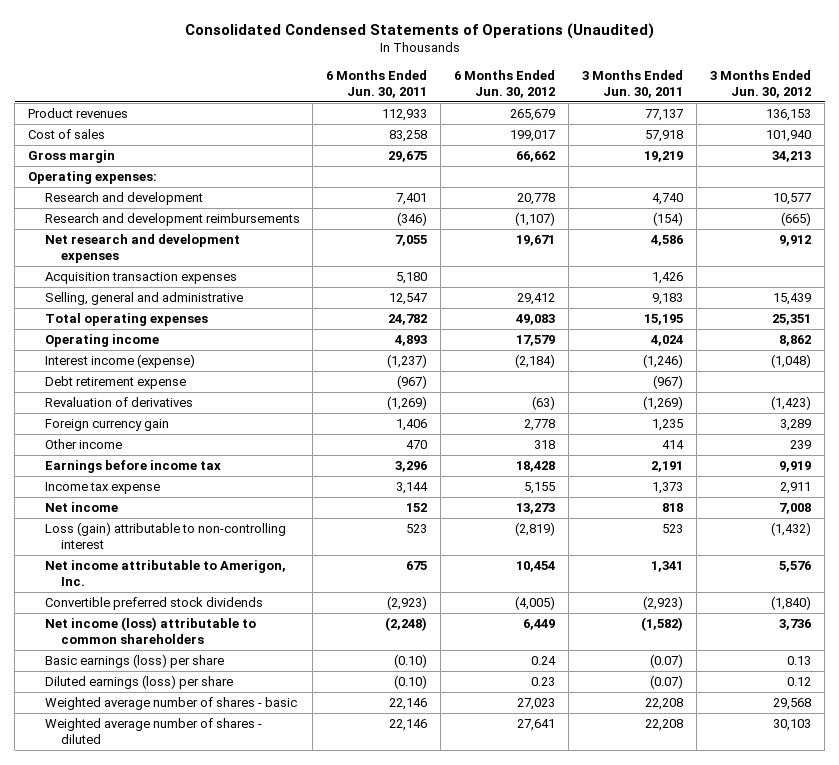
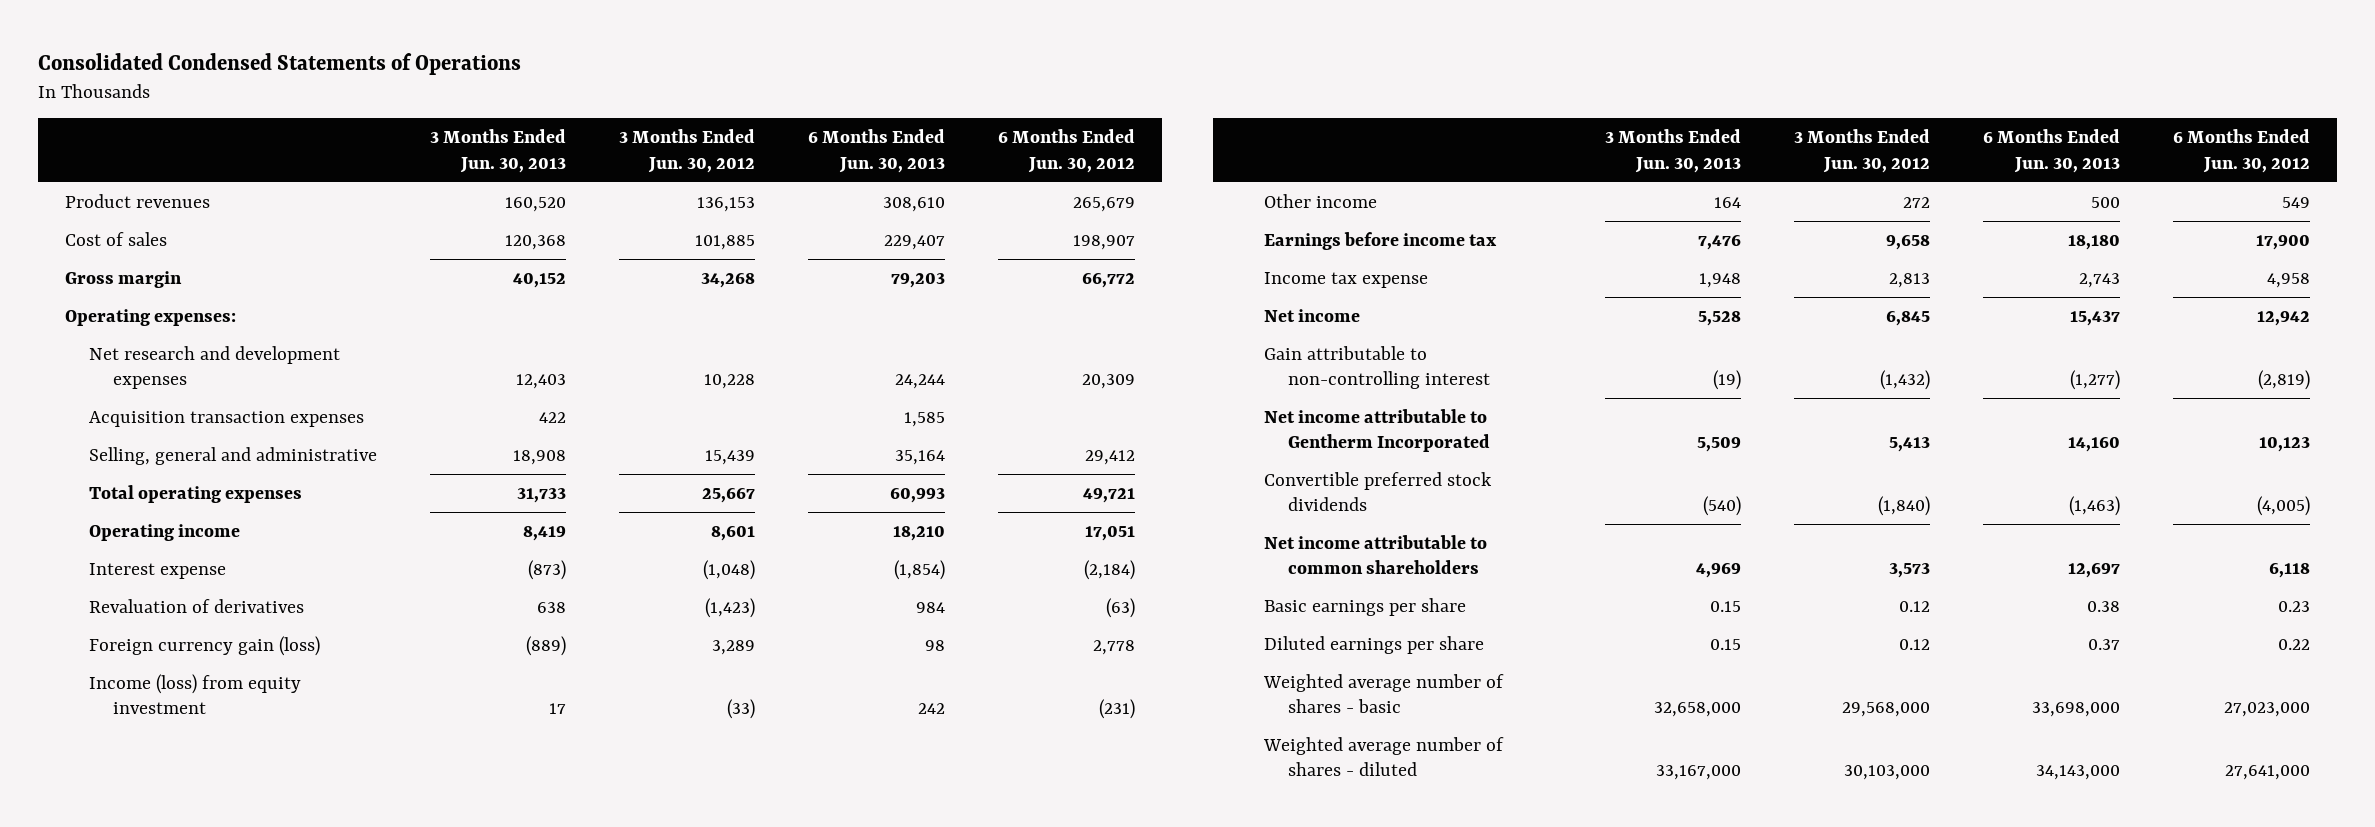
[184,22,654,39] Consolidated Condensed Statements of Operations (Unaudited) -> [38,53,522,76] Consolidated Condensed Statements of Operations
[326,70,428,98] 6 Months Ended Jun. 30, 2011 -> none
[582,70,684,98] 3 Months Ended Jun. 30, 2011 -> none
none -> [429,129,566,173] 3 Months Ended Jun. 30, 2013
none -> [808,129,946,173] 6 Months Ended Jun. 30, 2013
[510,129,556,142] 199,017 -> [1073,234,1136,250] 198,907
[766,129,812,142] 101,940 -> [695,234,756,250] 101,885
[516,150,556,162] 66,662 -> [1082,272,1136,288] 66,772
[772,150,812,162] 34,213 -> [701,272,756,288] 34,268
[44,191,203,205] Research and development -> none
[44,212,300,226] Research and development reimbursements -> none
[516,234,556,246] 19,671 -> [1082,374,1136,390] 20,309
[779,234,812,246] 9,912 -> [704,374,756,390] 10,228
[44,375,186,389] Debt retirement expense -> none
[516,313,556,325] 49,083 -> [1083,487,1136,503] 49,721
[772,313,812,325] 25,351 -> [702,487,756,503] 25,667
[516,334,556,346] 17,579 -> [1085,525,1136,541] 17,051
[779,334,812,346] 8,862 -> [711,525,756,541] 8,601
[44,353,195,368] Interest income (expense) -> [88,562,226,579] Interest expense
[44,418,169,431] Foreign currency gain -> [88,635,320,656] Foreign currency gain (loss)
none -> [88,673,301,715] Income (loss) from equity investment
[534,439,556,449] 318 -> [2282,196,2311,208] 549
[790,439,812,449] 239 -> [1902,196,1930,208] 272
[516,460,556,472] 18,428 -> [2256,234,2311,250] 17,900
[779,460,812,472] 9,919 -> [1885,234,1930,250] 9,658
[524,481,556,494] 5,155 -> [2267,272,2311,288] 4,958
[780,481,812,494] 2,911 -> [1888,272,1930,288] 2,813
[516,502,556,514] 13,273 -> [2257,310,2311,326] 12,942
[779,502,812,514] 7,008 -> [1885,310,1930,326] 6,845
[44,521,286,549] Loss (gain) attributable to non-controlling interest -> [1263,345,1490,390] Gain attributable to non-controlling interest
[44,559,286,586] Net income attributable to Amerigon, Inc. -> [1263,408,1490,453] Net income attributable to Gentherm Incorporated
[516,560,556,572] 10,454 -> [2259,437,2311,453] 10,123
[779,560,812,572] 5,576 -> [1888,437,1930,453] 5,413
[44,616,256,644] Net income (loss) attributable to common shareholders -> [1263,534,1487,575] Net income attributable to common shareholders
[523,618,556,630] 6,449 -> [2269,563,2311,579] 6,118
[779,618,812,630] 3,736 -> [1888,563,1930,579] 3,573
[44,653,224,668] Basic earnings (loss) per share -> [1263,597,1466,616] Basic earnings per share
[531,655,557,665] 0.24 -> [2278,600,2311,612] 0.23
[787,655,812,665] 0.13 -> [1898,600,1930,612] 0.12
[44,674,233,689] Diluted earnings (loss) per share -> [1263,635,1484,654] Diluted earnings per share
[531,676,556,686] 0.23 -> [2278,638,2311,650] 0.22
[517,697,556,710] 27,023 -> [2224,702,2311,718] 27,023,000
[773,697,812,710] 29,568 -> [1841,702,1930,718] 29,568,000
[517,718,556,731] 27,641 -> [2225,765,2311,781] 27,641,000
[773,718,812,731] 30,103 -> [1843,765,1930,781] 30,103,000

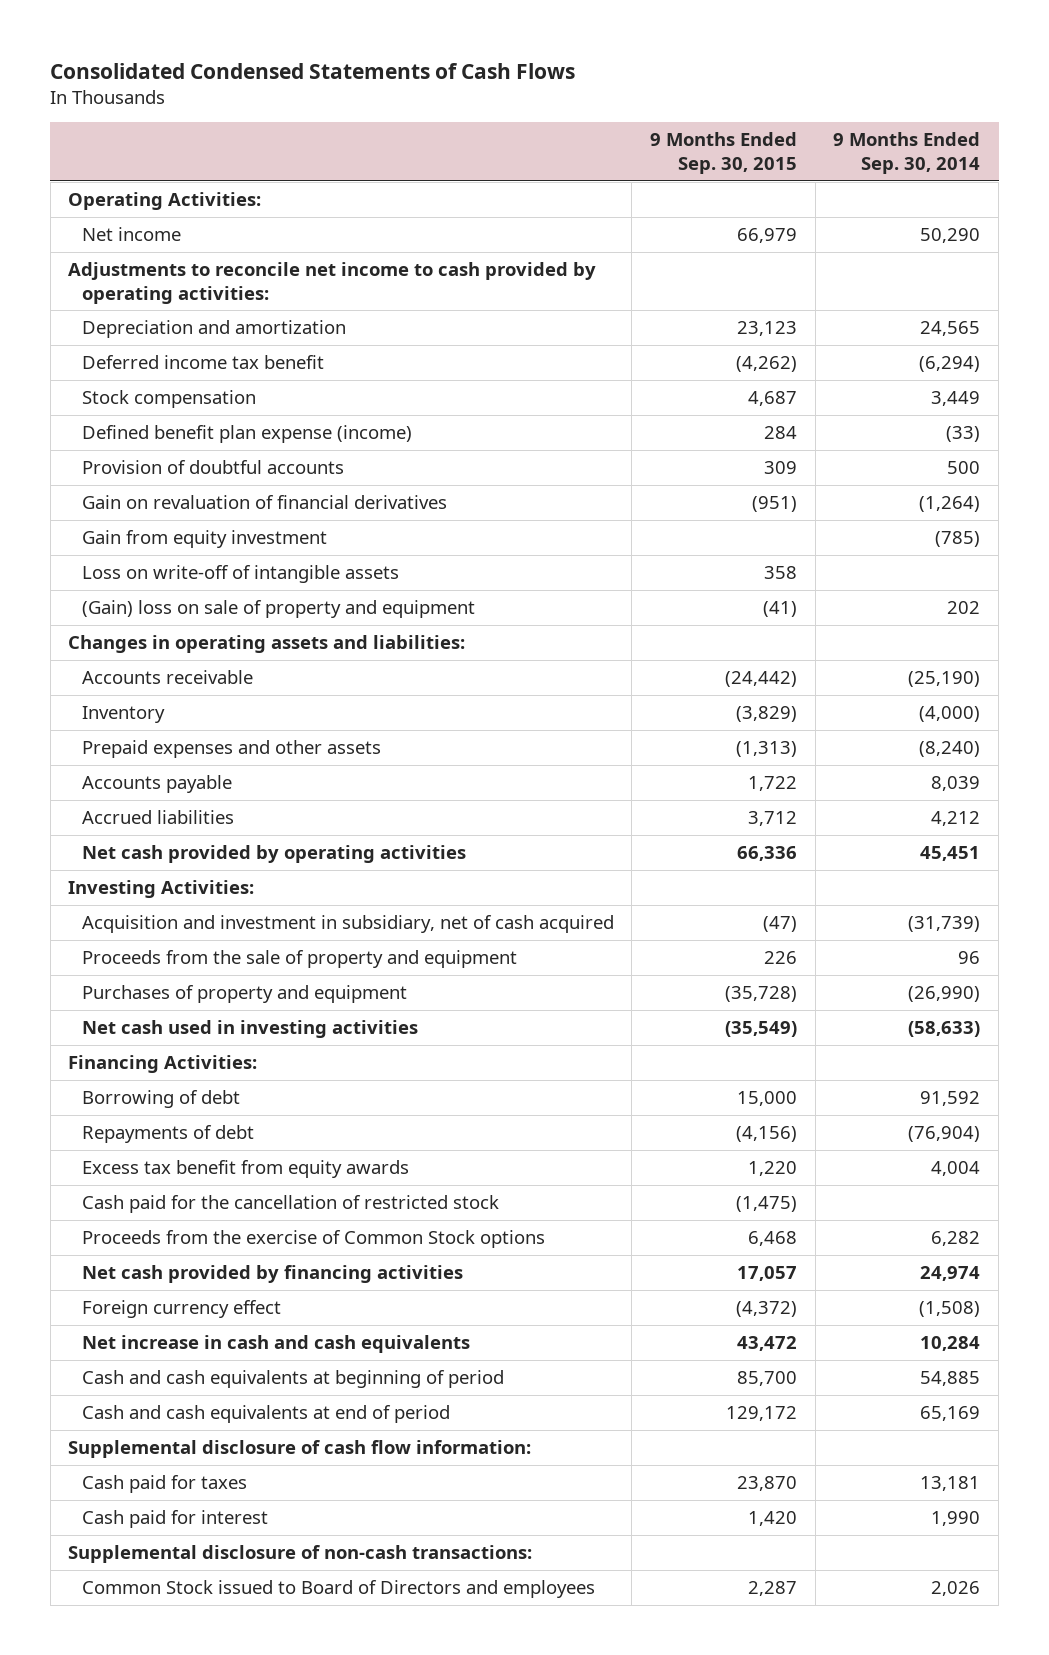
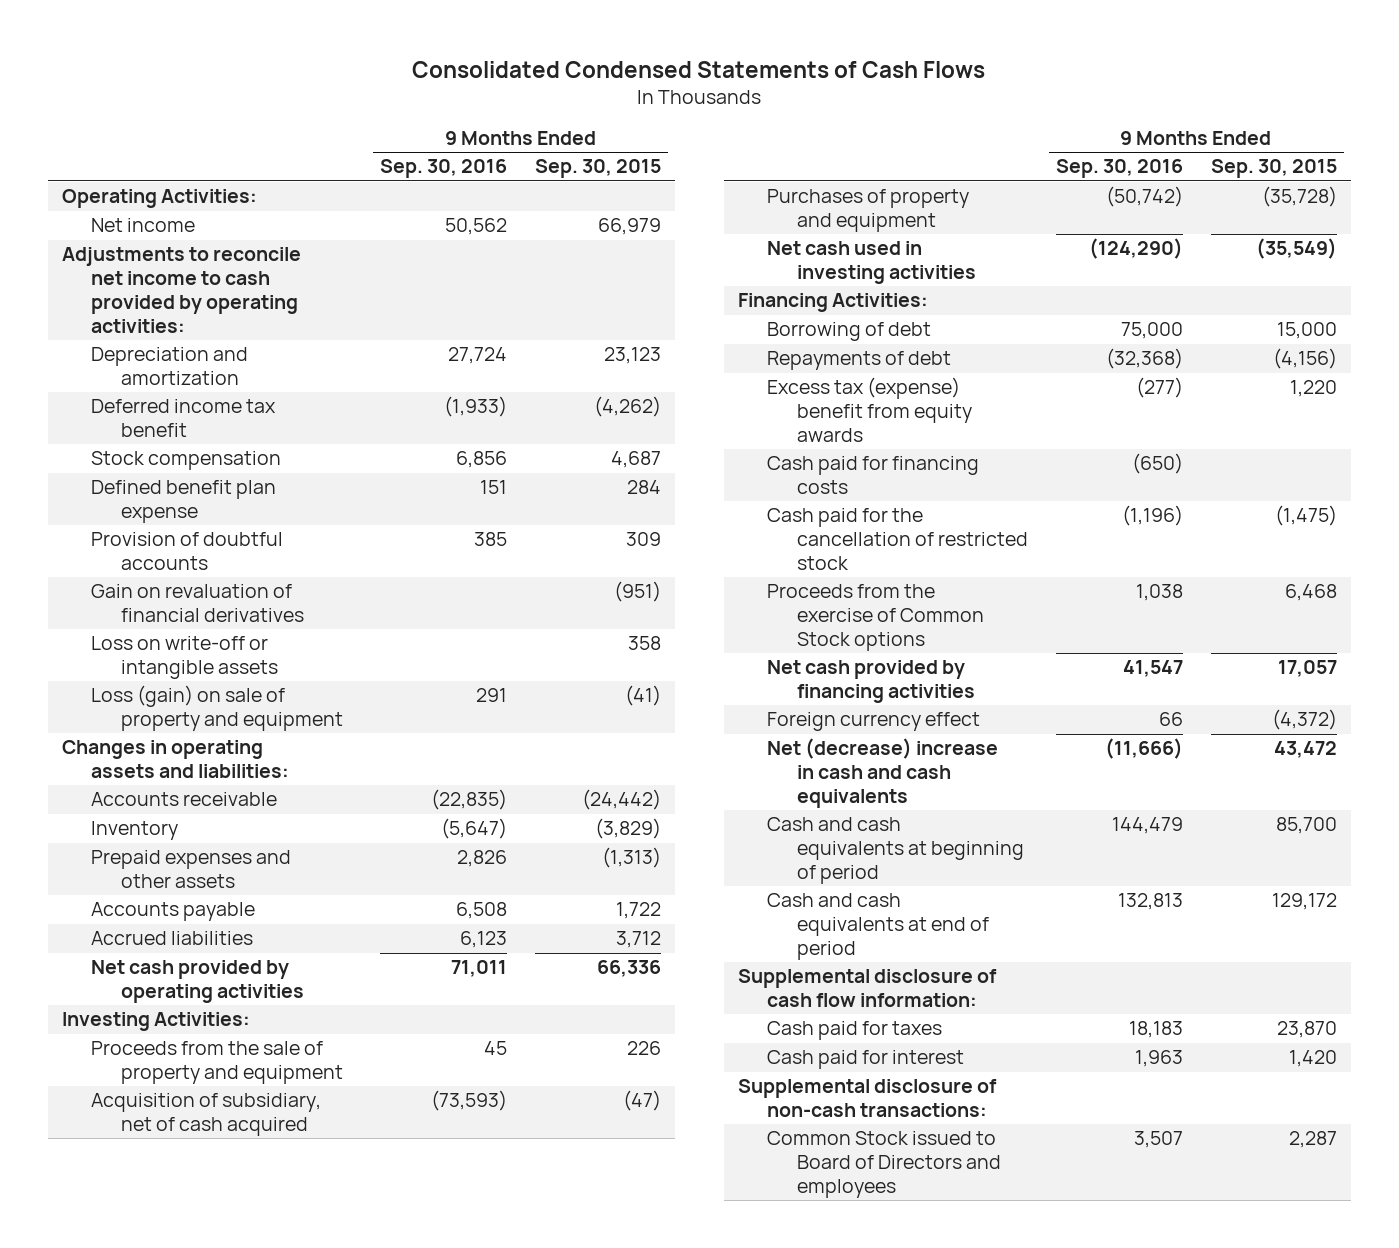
[833,132,981,174] 9 Months Ended Sep. 30, 2014 -> none
none -> [379,159,507,179] Sep. 30, 2016
[81,425,412,444] Defined benefit plan expense (income) -> [91,480,277,524] Defined benefit plan expense
[81,530,327,549] Gain from equity investment -> none
[81,565,399,584] Loss on write-off of intangible assets -> [91,636,278,680] Loss on write-off or intangible assets
[81,600,475,619] (Gain) loss on sale of property and equipment -> [91,685,343,732] Loss (gain) on sale of property and equipment
[81,915,614,934] Acquisition and investment in subsidiary, net of cash acquired -> none
none -> [91,1093,322,1137] Acquisition of subsidiary, net of cash acquired
[81,1160,409,1179] Excess tax benefit from equity awards -> [767,377,972,442] Excess tax (expense) benefit from equity awards
none -> [767,456,980,495] Cash paid for financing costs
[81,1335,470,1354] Net increase in cash and cash equivalents -> [767,738,999,808] Net (decrease) increase in cash and cash equivalents

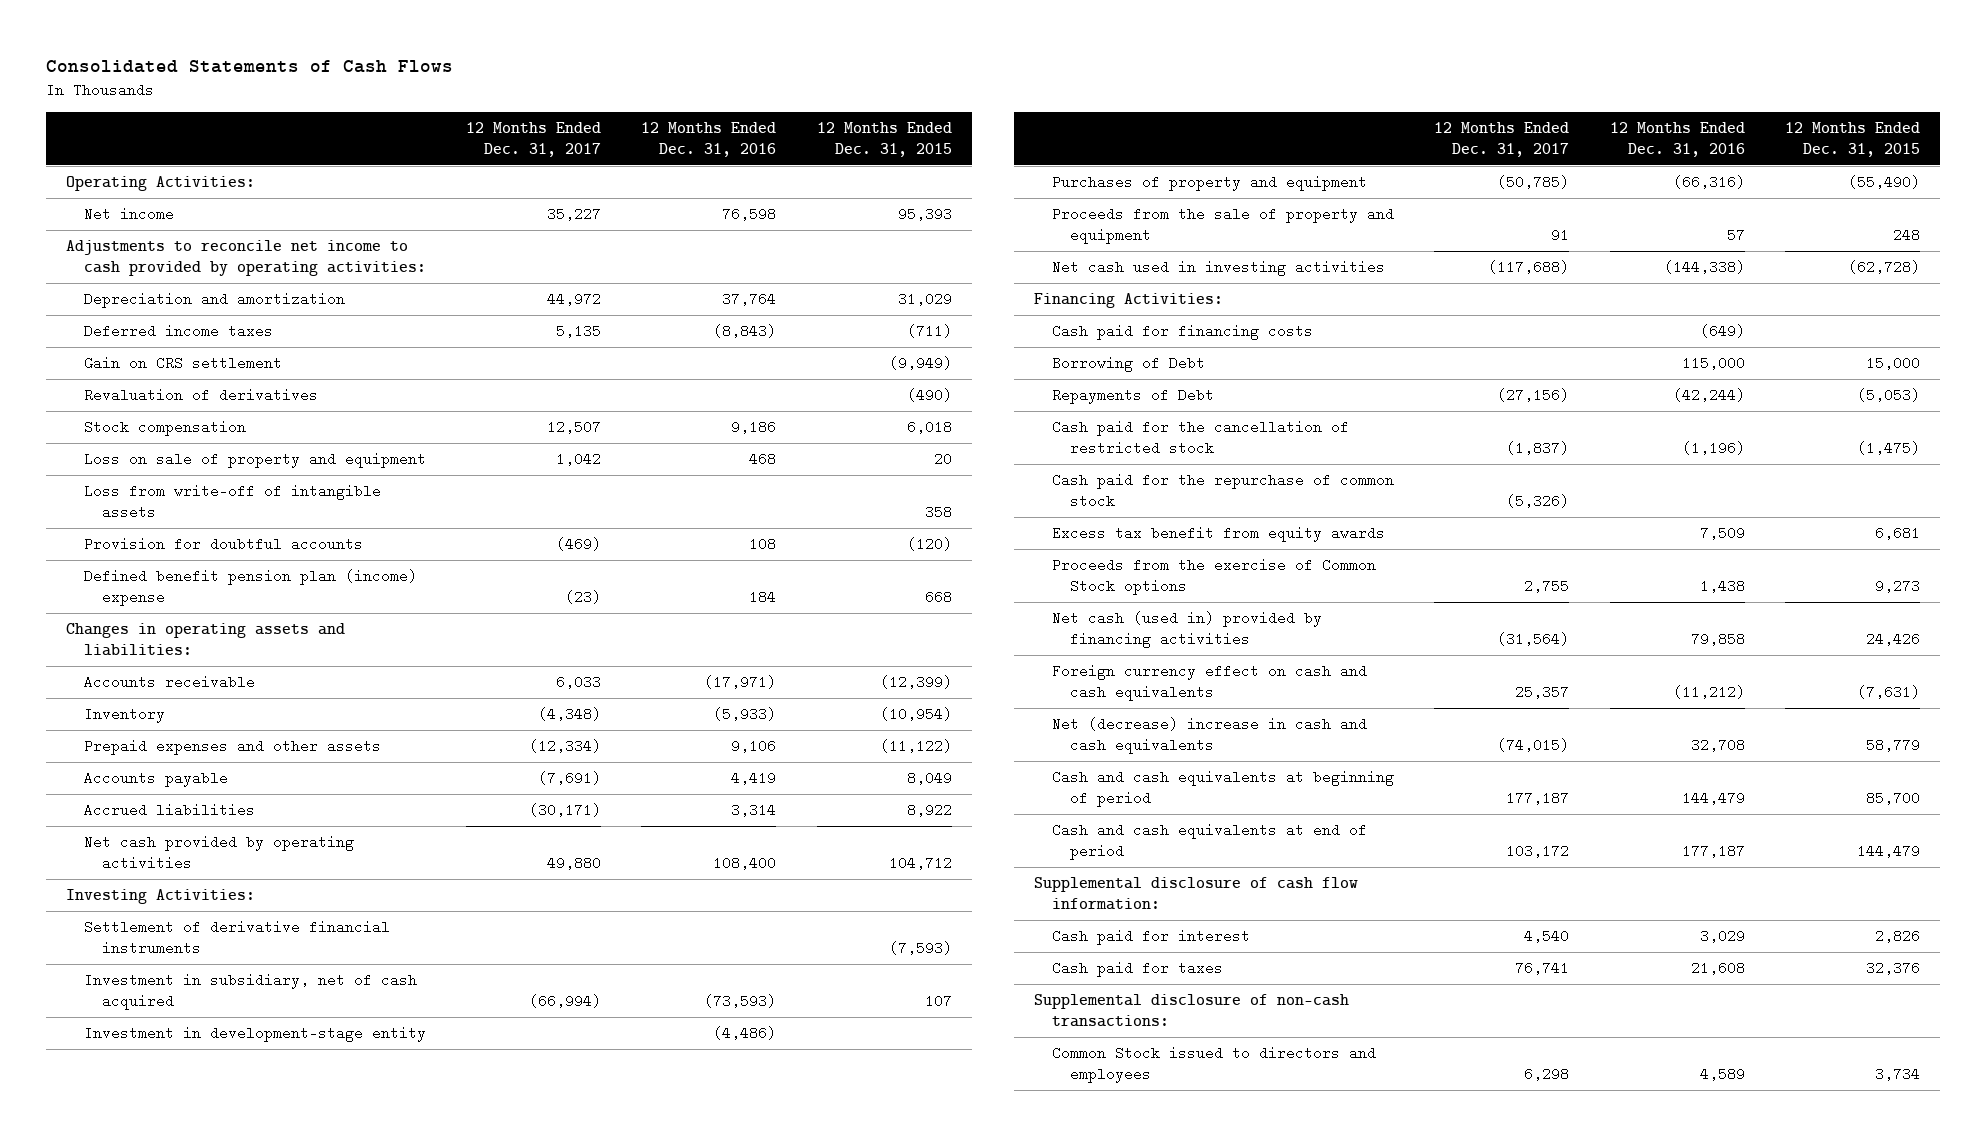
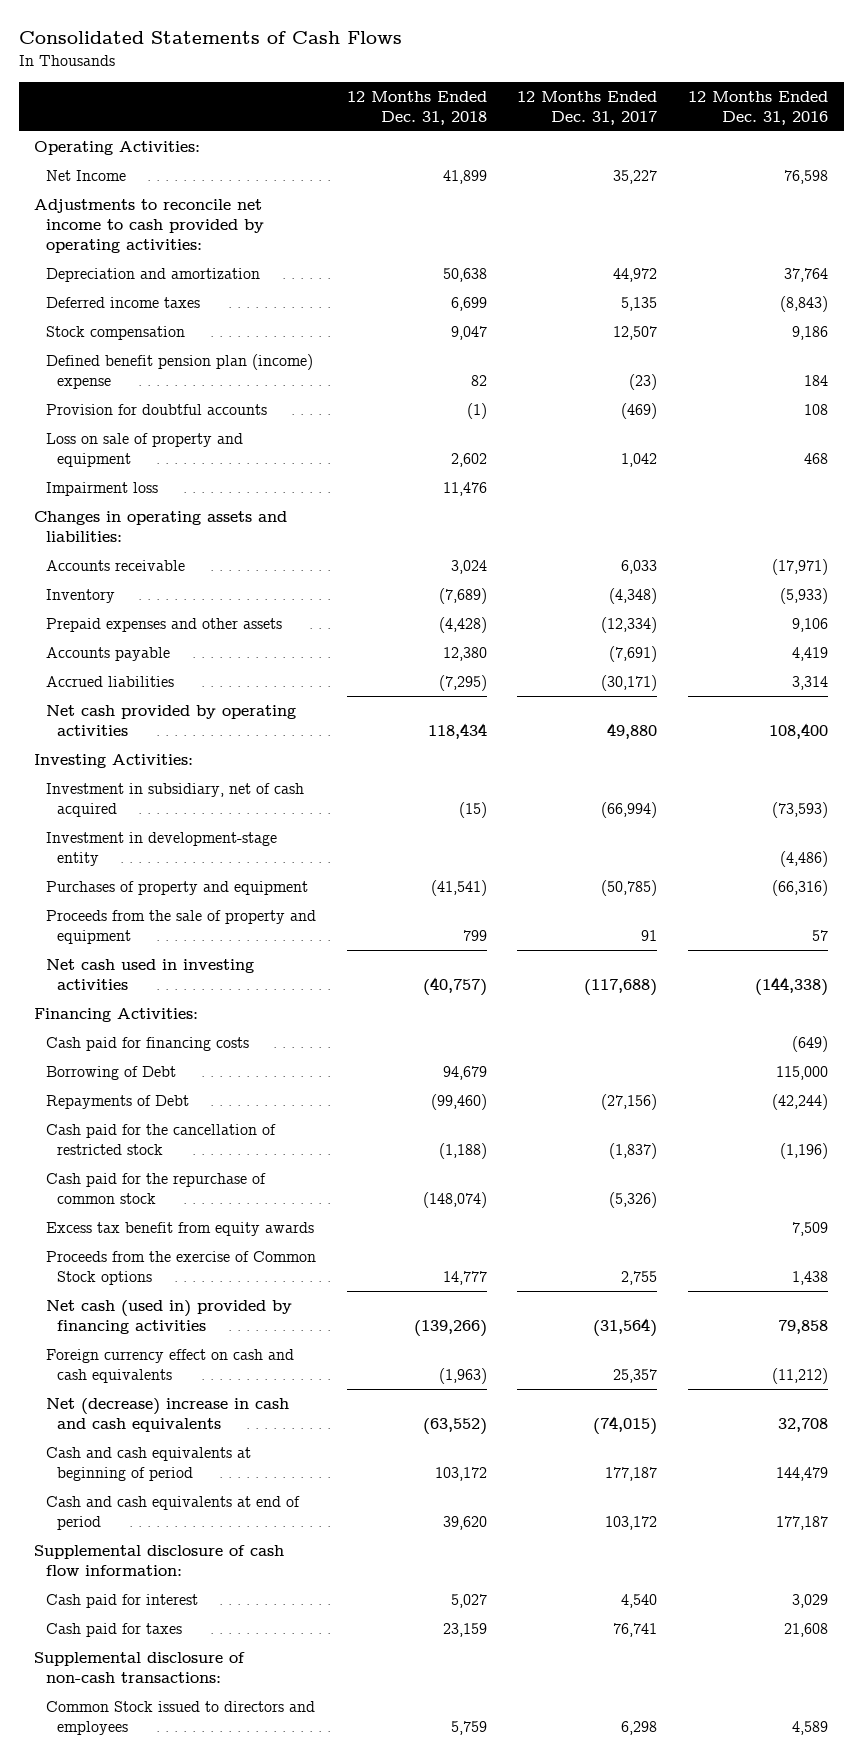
[816,122,952,157] 12 Months Ended Dec. 31, 2015 -> none
none -> [346,90,487,125] 12 Months Ended Dec. 31, 2018
[84,207,175,222] Net income -> [45,170,126,182] Net Income
[84,356,283,371] Gain on CRS settlement -> none
[84,388,319,403] Revaluation of derivatives -> none
[84,484,382,519] Loss from write-off of intangible assets -> none
[84,537,364,552] Provision for doubtful accounts -> [45,404,267,416] Provision for doubtful accounts
[84,452,427,469] Loss on sale of property and equipment -> [45,433,243,468] Loss on sale of property and equipment
none -> [45,482,158,497] Impairment loss
[84,920,391,955] Settlement of derivative financial instruments -> none

